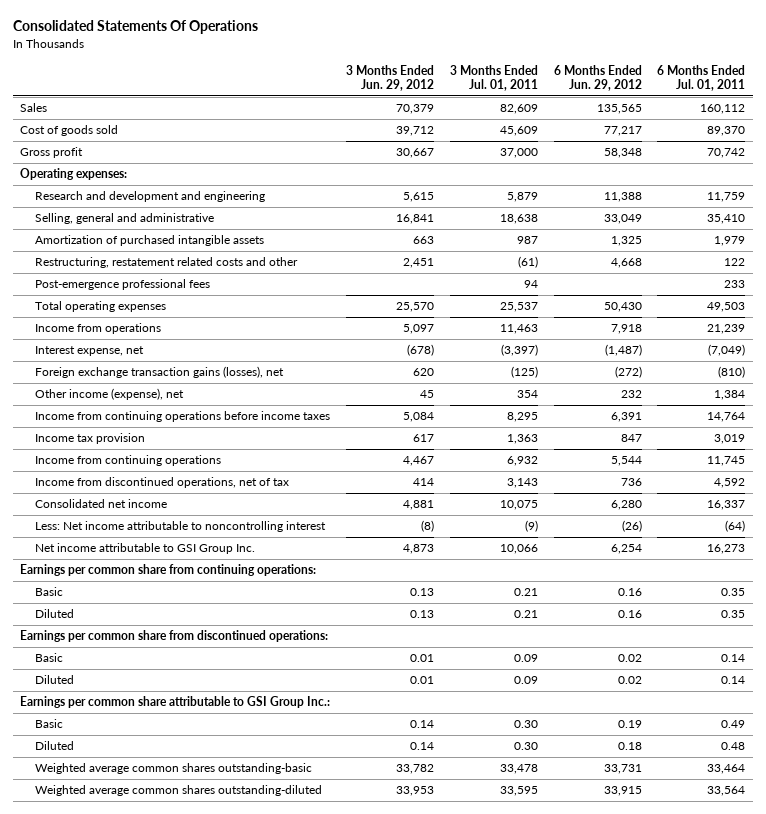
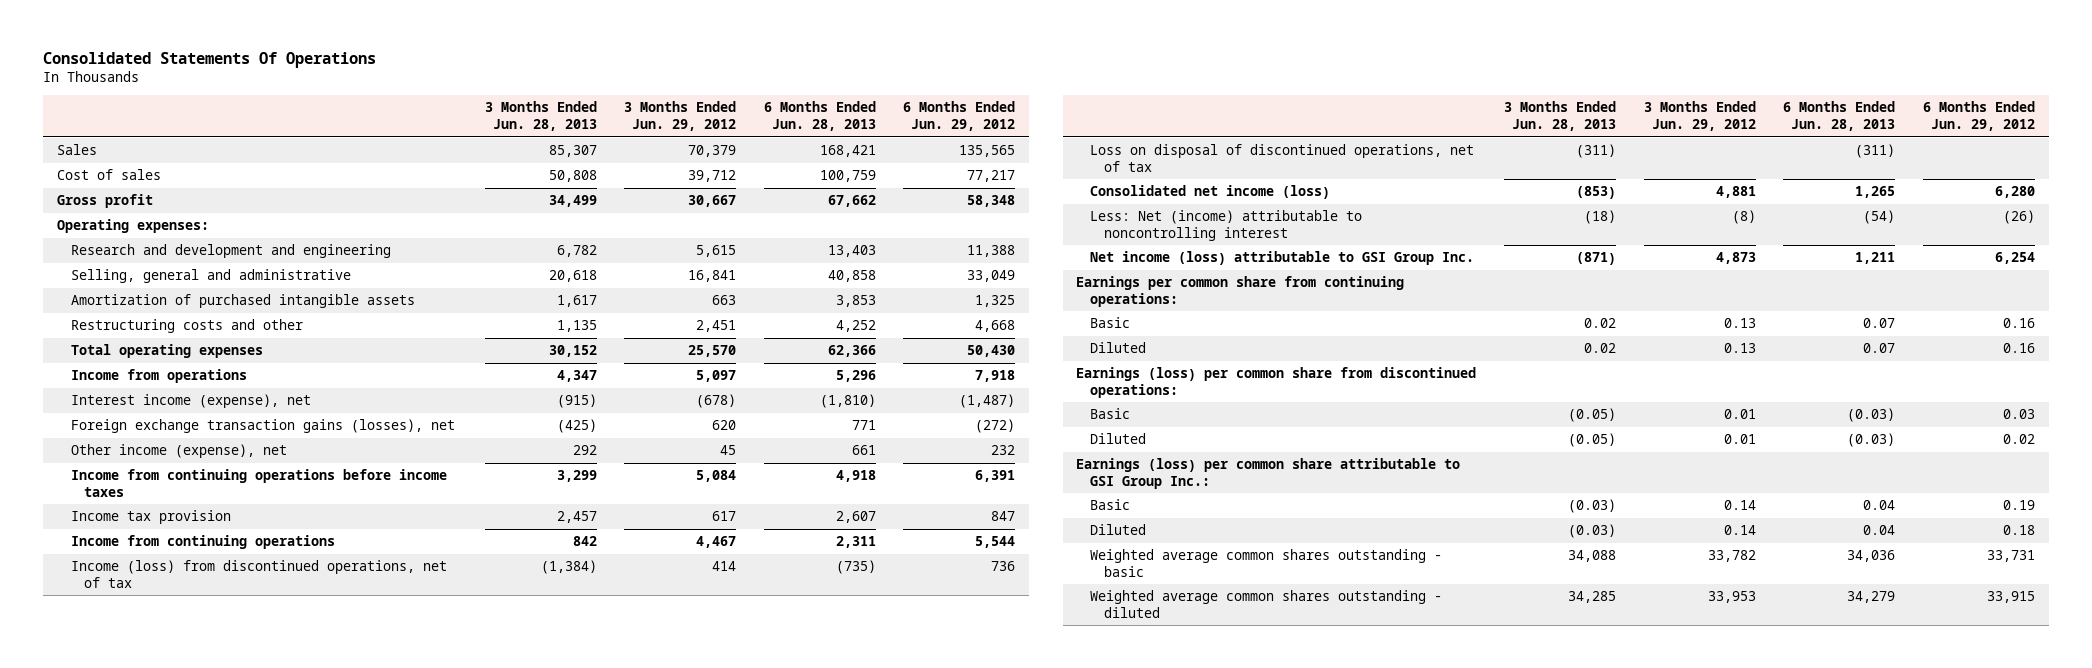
[449,65,538,92] 3 Months Ended Jul. 01, 2011 -> none
[657,65,746,92] 6 Months Ended Jul. 01, 2011 -> none
none -> [484,101,597,132] 3 Months Ended Jun. 28, 2013
none -> [763,101,876,132] 6 Months Ended Jun. 28, 2013
[20,125,119,137] Cost of goods sold -> [56,169,161,181] Cost of sales
[35,279,211,291] Post-emergence professional fees -> none
[35,257,299,269] Restructuring, restatement related costs and other -> [70,319,303,334] Restructuring costs and other
[35,346,145,357] Interest expense, net -> [70,394,311,409] Interest income (expense), net
[35,477,290,489] Income from discontinued operations, net of tax -> [70,560,447,589] Income (loss) from discontinued operations, net of tax
none -> [1090,144,1475,173] Loss on disposal of discontinued operations, net of tax
[35,499,168,509] Consolidated net income -> [1090,185,1331,200] Consolidated net income (loss)
[35,521,327,533] Less: Net income attributable to noncontrolling interest -> [1090,210,1363,242] Less: Net (income) attributable to noncontrolling interest
[35,543,256,555] Net income attributable to GSI Group Inc. -> [1090,251,1475,266] Net income (loss) attributable to GSI Group Inc.
[20,630,329,643] Earnings per common share from discontinued operations: -> [1076,367,1477,399] Earnings (loss) per common share from discontinued operations:
[617,654,642,663] 0.02 -> [2002,409,2035,420] 0.03
[20,696,331,709] Earnings per common share attributable to GSI Group Inc.: -> [1076,458,1461,490] Earnings (loss) per common share attributable to GSI Group Inc.:
[35,763,313,775] Weighted average common shares outstanding-basic -> [1090,549,1443,578] Weighted average common shares outstanding - basic
[35,785,323,797] Weighted average common shares outstanding-diluted -> [1090,590,1443,619] Weighted average common shares outstanding - diluted

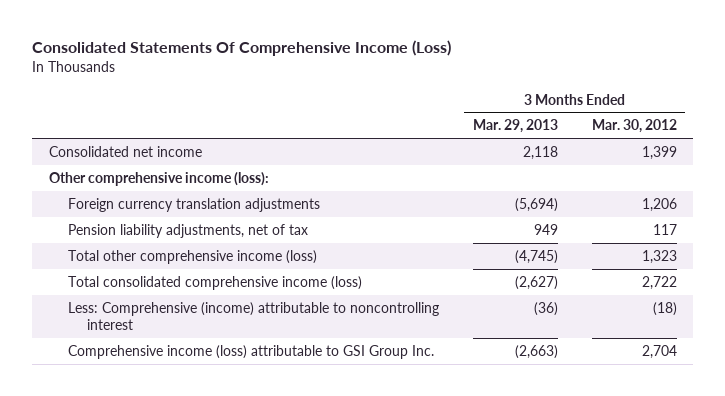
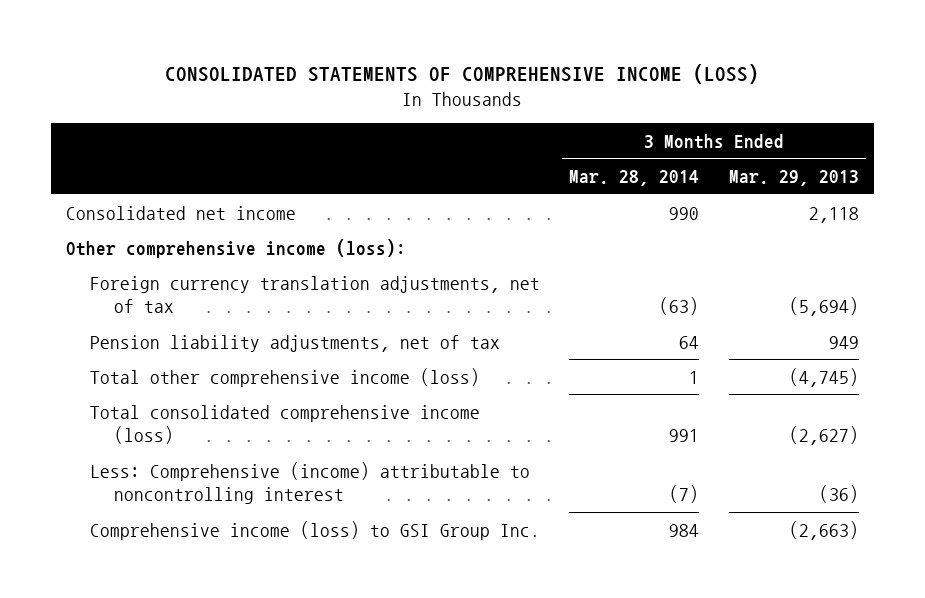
[31,40,451,57] Consolidated Statements Of Comprehensive Income (Loss) -> [165,63,760,84] CONSOLIDATED STATEMENTS OF COMPREHENSIVE INCOME (LOSS)
[591,119,677,134] Mar. 30, 2012 -> none
none -> [569,169,700,186] Mar. 28, 2014
[67,198,320,213] Foreign currency translation adjustments -> [89,275,540,314] Foreign currency translation adjustments, net of tax
[67,345,434,360] Comprehensive income (loss) attributable to GSI Group Inc. -> [89,520,540,540] Comprehensive income (loss) to GSI Group Inc.

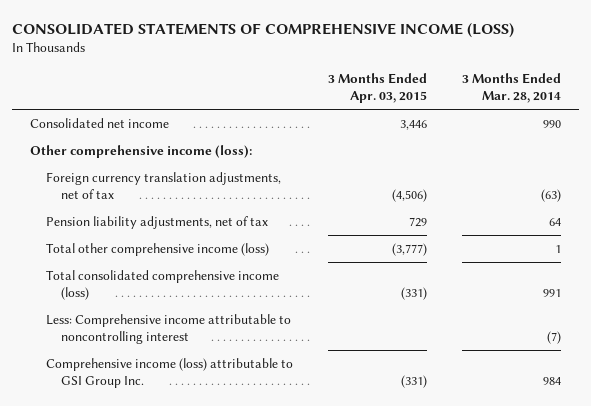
[728,169,859,186] Mar. 29, 2013 -> none
none -> [327,73,427,104] 3 Months Ended Apr. 03, 2015
[89,461,530,505] Less: Comprehensive (income) attributable to noncontrolling interest -> [45,313,291,344] Less: Comprehensive income attributable to noncontrolling interest
[89,520,540,540] Comprehensive income (loss) to GSI Group Inc. -> [45,357,293,388] Comprehensive income (loss) attributable to GSI Group Inc.

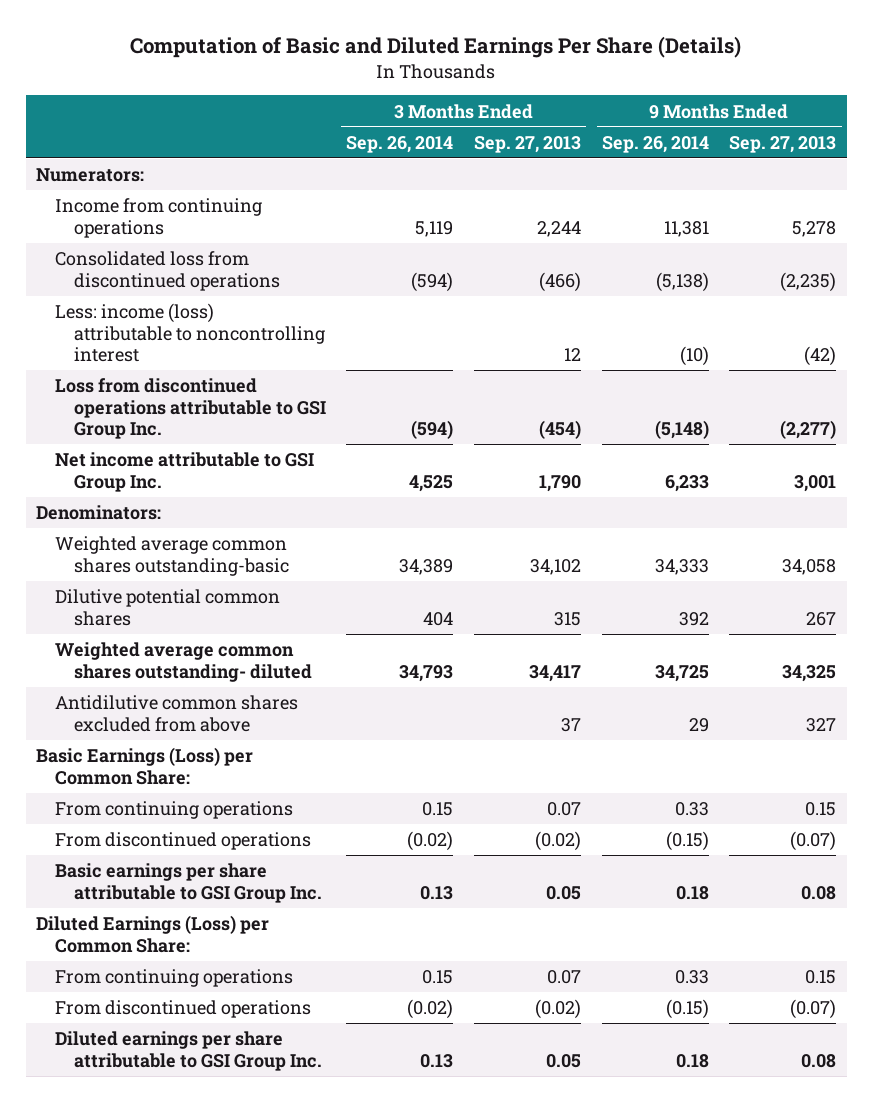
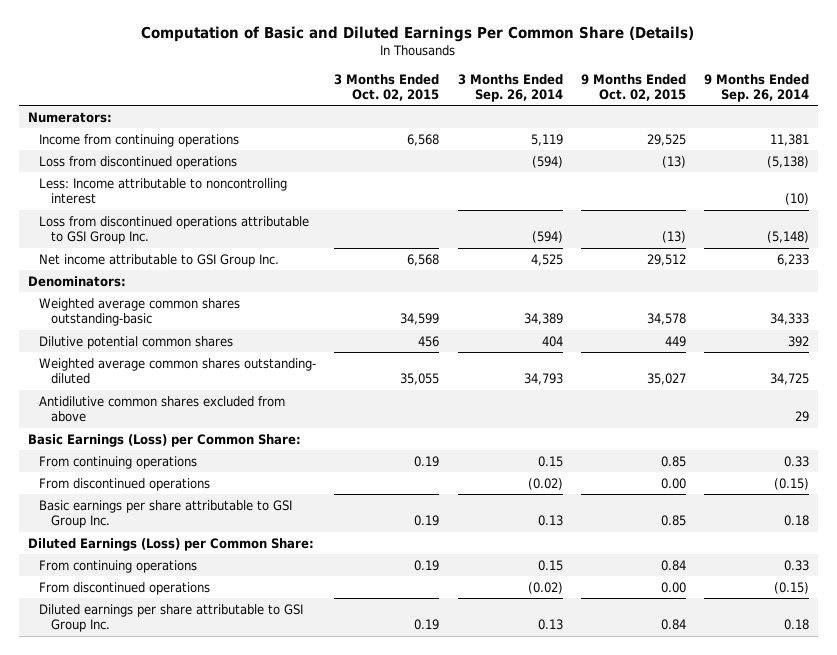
[130,36,742,59] Computation of Basic and Diluted Earnings Per Share (Details) -> [141,26,695,43] Computation of Basic and Diluted Earnings Per Common Share (Details)
[473,135,581,153] Sep. 27, 2013 -> none
[729,135,837,153] Sep. 27, 2013 -> none
none -> [334,73,440,101] 3 Months Ended Oct. 02, 2015
none -> [580,73,686,101] 9 Months Ended Oct. 02, 2015
[54,251,280,291] Consolidated loss from discontinued operations -> [39,155,238,169] Loss from discontinued operations
[54,303,325,363] Less: income (loss) attributable to noncontrolling interest -> [39,177,288,205] Less: Income attributable to noncontrolling interest

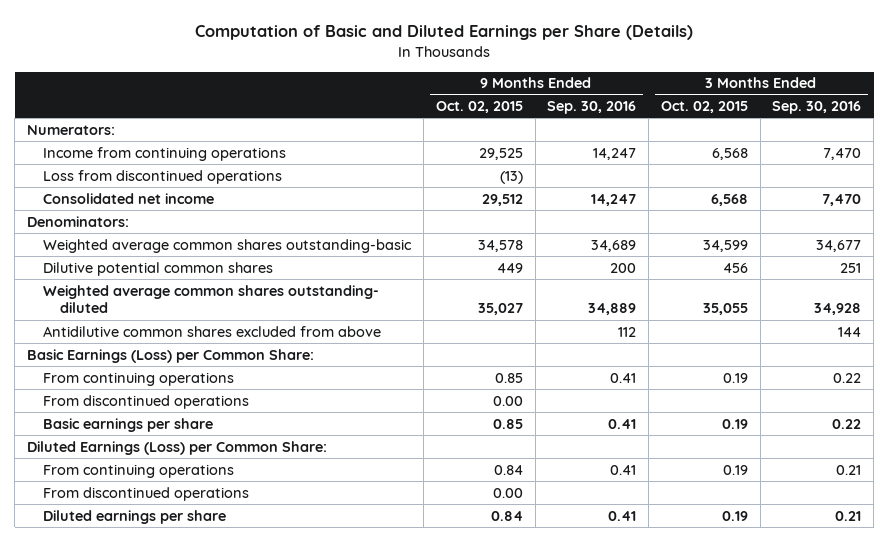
[141,26,695,43] Computation of Basic and Diluted Earnings Per Common Share (Details) -> [195,25,694,41] Computation of Basic and Diluted Earnings per Share (Details)
[457,73,563,102] 3 Months Ended Sep. 26, 2014 -> none
[703,73,809,102] 9 Months Ended Sep. 26, 2014 -> none
none -> [547,100,637,114] Sep. 30, 2016
none -> [772,100,862,114] Sep. 30, 2016
[39,177,288,205] Less: Income attributable to noncontrolling interest -> none
[39,215,310,245] Loss from discontinued operations attributable to GSI Group Inc. -> none
[39,253,280,267] Net income attributable to GSI Group Inc. -> [43,192,215,204] Consolidated net income
[39,499,293,529] Basic earnings per share attributable to GSI Group Inc. -> [43,417,214,432] Basic earnings per share
[39,603,304,633] Diluted earnings per share attributable to GSI Group Inc. -> [43,509,227,524] Diluted earnings per share

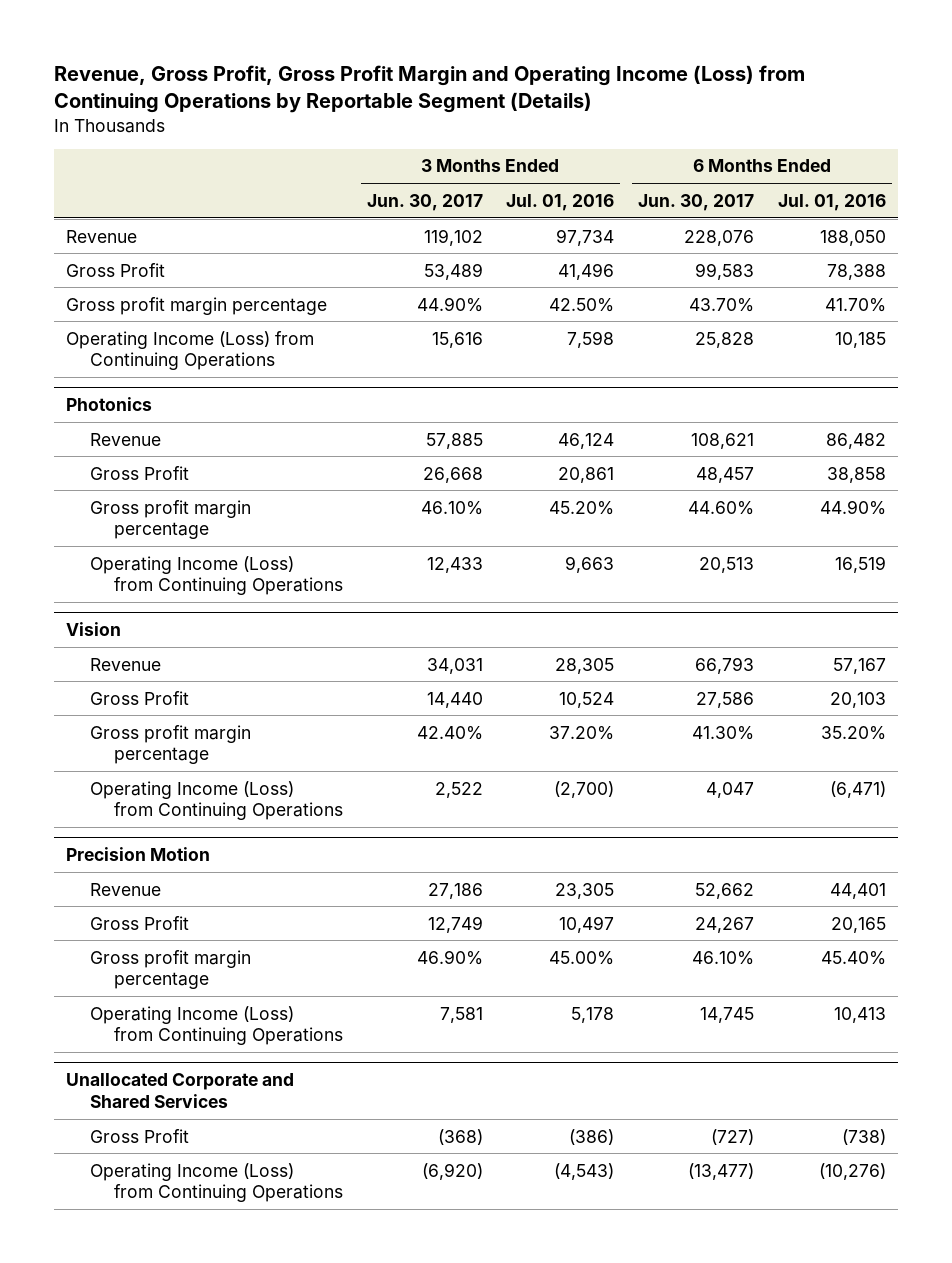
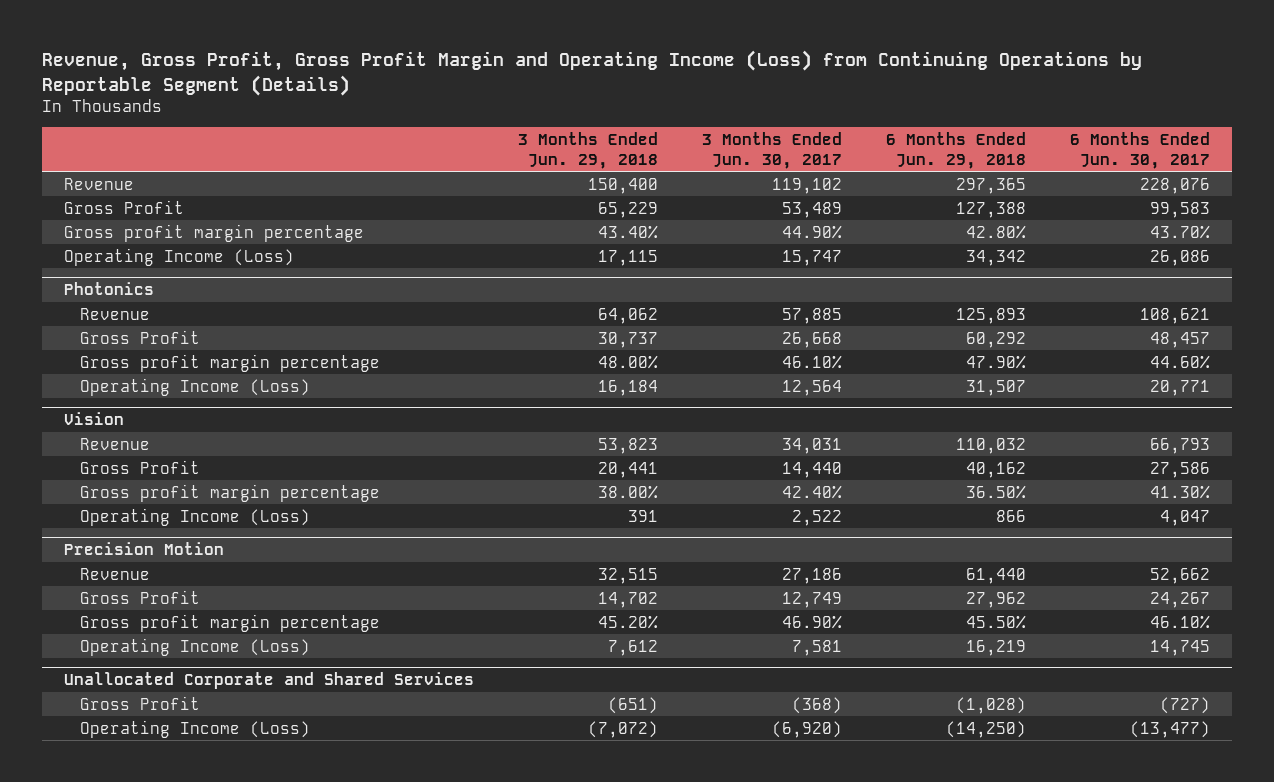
[506,193,615,211] Jul. 01, 2016 -> none
[777,193,886,211] Jul. 01, 2016 -> none
none -> [517,131,658,169] 3 Months Ended Jun. 29, 2018
none -> [886,131,1027,169] 6 Months Ended Jun. 29, 2018
[65,330,314,370] Operating Income (Loss) from Continuing Operations -> [63,247,294,266] Operating Income (Loss)
[431,331,483,348] 15,616 -> [782,249,843,266] 15,747
[695,331,755,348] 25,828 -> [1150,249,1211,266] 26,086
[89,555,343,595] Operating Income (Loss) from Continuing Operations -> [79,377,310,396] Operating Income (Loss)
[426,556,483,573] 12,433 -> [782,379,843,396] 12,564
[699,556,755,573] 20,513 -> [1150,379,1211,396] 20,771
[89,780,343,820] Operating Income (Loss) from Continuing Operations -> [79,507,310,526] Operating Income (Loss)
[89,1005,343,1045] Operating Income (Loss) from Continuing Operations -> [79,637,310,656] Operating Income (Loss)
[89,1162,343,1202] Operating Income (Loss) from Continuing Operations -> [79,719,310,738] Operating Income (Loss)

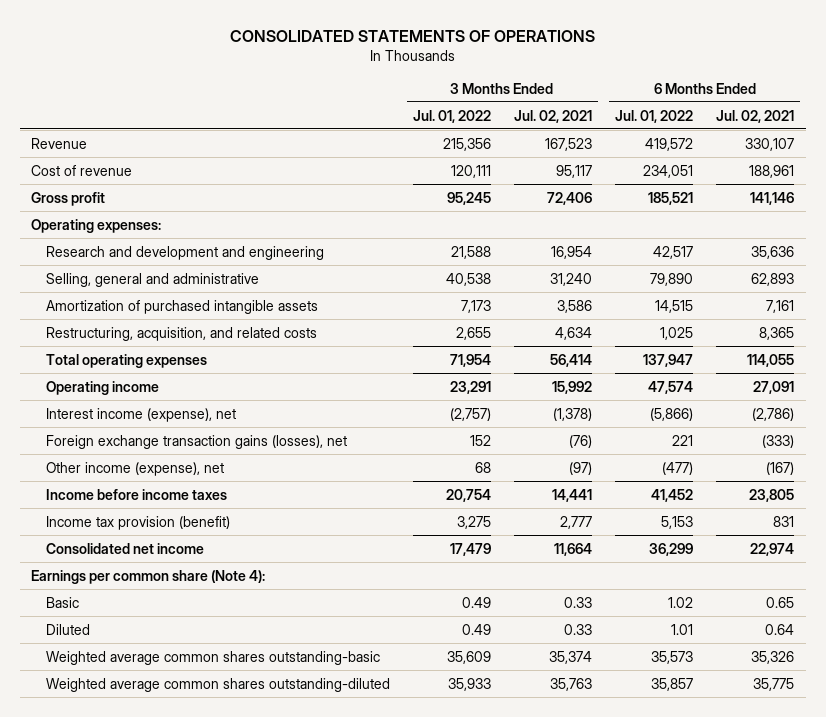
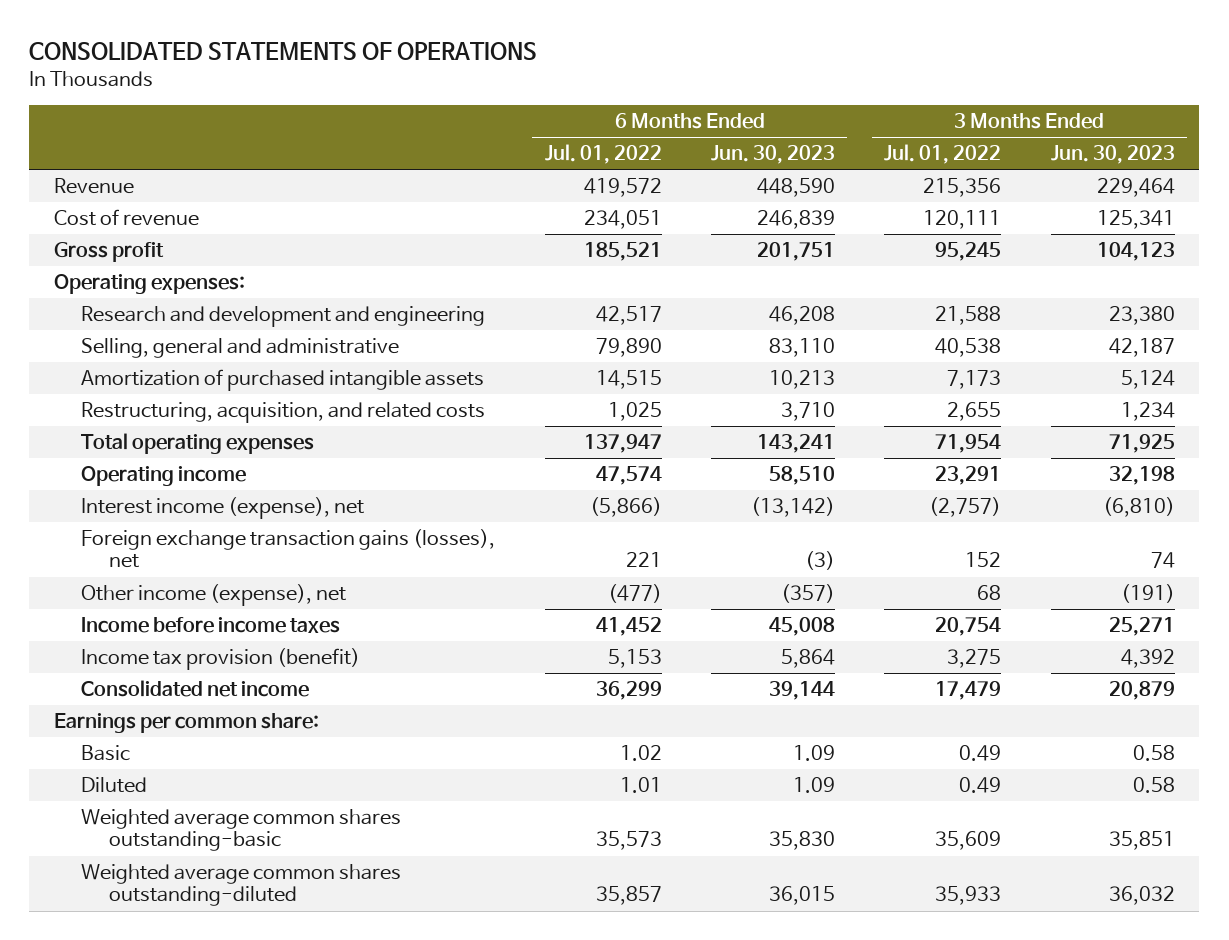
[513,109,592,123] Jul. 02, 2021 -> none
[716,109,795,123] Jul. 02, 2021 -> none
none -> [710,145,835,165] Jun. 30, 2023
none -> [1050,145,1175,165] Jun. 30, 2023
[31,569,266,584] Earnings per common share (Note 4): -> [53,713,319,734] Earnings per common share:

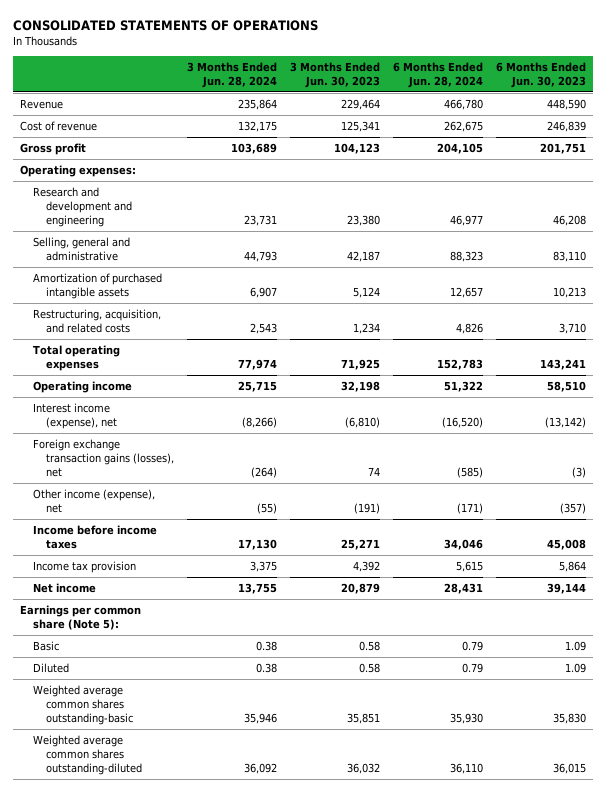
[544,144,662,165] Jul. 01, 2022 -> none
[884,144,1002,165] Jul. 01, 2022 -> none
none -> [186,61,277,88] 3 Months Ended Jun. 28, 2024
none -> [393,61,484,88] 6 Months Ended Jun. 28, 2024
[81,648,361,671] Income tax provision (benefit) -> [32,560,136,573] Income tax provision
[81,680,310,698] Consolidated net income -> [32,582,96,593] Net income
[53,713,319,734] Earnings per common share: -> [19,604,141,630] Earnings per common share (Note 5):

